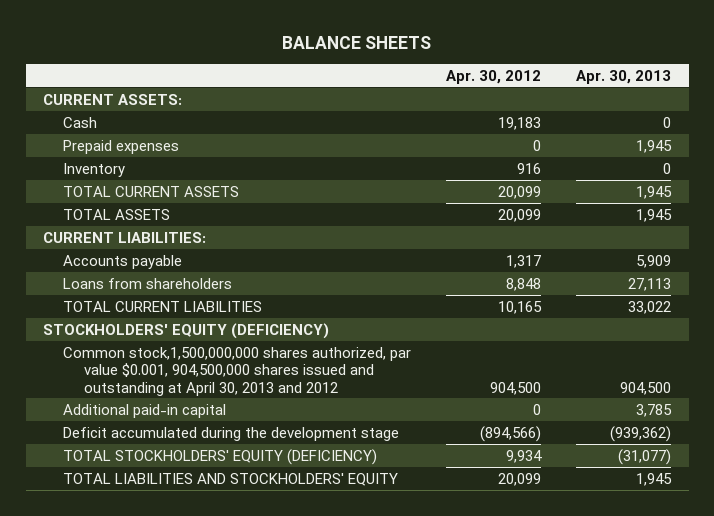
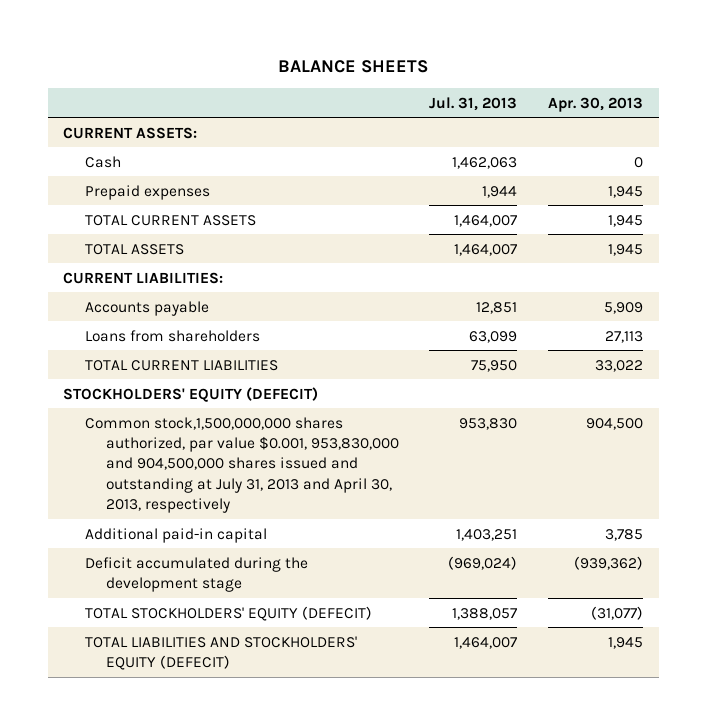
[446,69,542,84] Apr. 30, 2012 -> none
none -> [429,96,518,111] Jul. 31, 2013
[63,162,126,177] Inventory -> none
[43,322,330,339] STOCKHOLDERS' EQUITY (DEFICIENCY) -> [63,386,319,402] STOCKHOLDERS' EQUITY (DEFECIT)
[63,346,412,396] Common stock,1,500,000,000 shares authorized, par value $0.001, 904,500,000 shares issued and outstanding at April 30, 2013 and 2012 -> [84,416,399,514] Common stock,1,500,000,000 shares authorized, par value $0.001, 953,830,000 and 904,500,000 shares issued and outstanding at July 31, 2013 and April 30, 2013, respectively
[63,448,378,465] TOTAL STOCKHOLDERS' EQUITY (DEFICIENCY) -> [84,605,372,621] TOTAL STOCKHOLDERS' EQUITY (DEFECIT)
[63,472,399,486] TOTAL LIABILITIES AND STOCKHOLDERS' EQUITY -> [84,635,357,670] TOTAL LIABILITIES AND STOCKHOLDERS' EQUITY (DEFECIT)

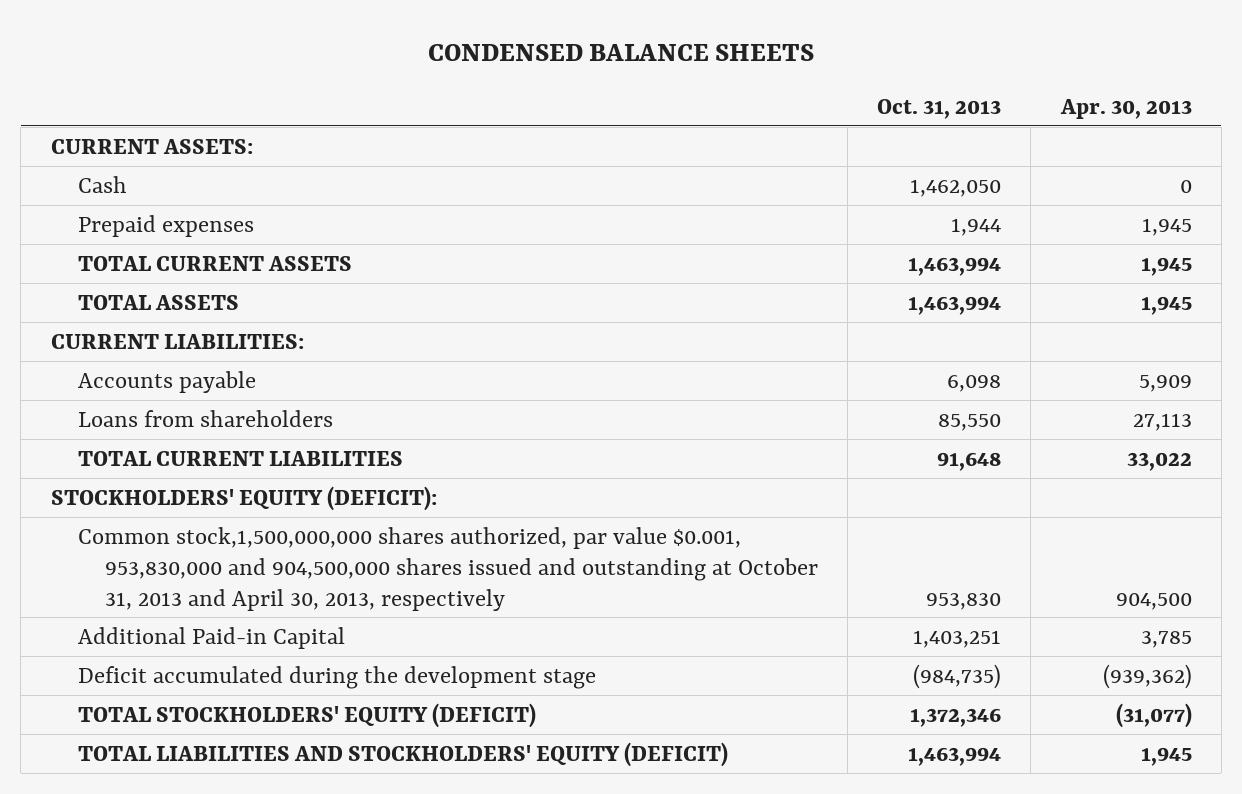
[278,60,429,74] BALANCE SHEETS -> [428,44,815,62] CONDENSED BALANCE SHEETS
[429,96,518,111] Jul. 31, 2013 -> none
none -> [877,99,1002,120] Oct. 31, 2013
[63,386,319,402] STOCKHOLDERS' EQUITY (DEFECIT) -> [50,485,437,511] STOCKHOLDERS' EQUITY (DEFICIT):
[84,416,399,514] Common stock,1,500,000,000 shares authorized, par value $0.001, 953,830,000 and 904,500,000 shares issued and outstanding at July 31, 2013 and April 30, 2013, respectively -> [77,526,818,611] Common stock,1,500,000,000 shares authorized, par value $0.001, 953,830,000 and 904,500,000 shares issued and outstanding at October 31, 2013 and April 30, 2013, respectively
[84,527,267,543] Additional paid-in capital -> [77,626,345,649] Additional Paid-in Capital
[84,605,372,621] TOTAL STOCKHOLDERS' EQUITY (DEFECIT) -> [77,702,536,728] TOTAL STOCKHOLDERS' EQUITY (DEFICIT)
[84,635,357,670] TOTAL LIABILITIES AND STOCKHOLDERS' EQUITY (DEFECIT) -> [77,741,728,767] TOTAL LIABILITIES AND STOCKHOLDERS' EQUITY (DEFICIT)

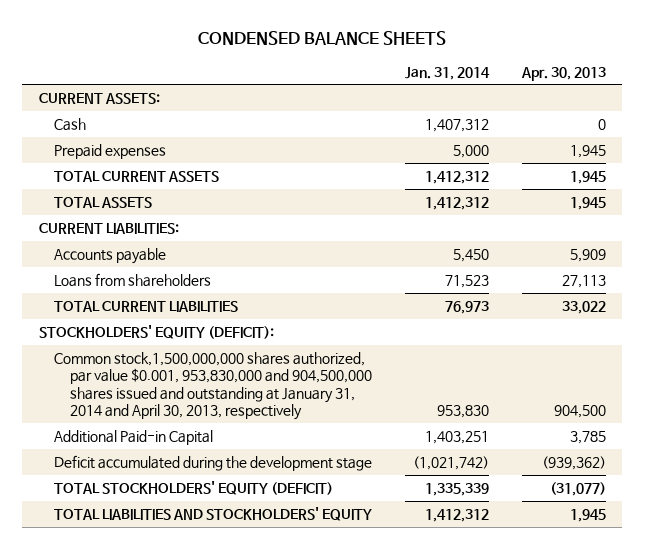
[877,99,1002,120] Oct. 31, 2013 -> none
none -> [405,66,491,80] Jan. 31, 2014
[77,526,818,611] Common stock,1,500,000,000 shares authorized, par value $0.001, 953,830,000 and 904,500,000 shares issued and outstanding at October 31, 2013 and April 30, 2013, respectively -> [54,352,372,421] Common stock,1,500,000,000 shares authorized, par value $0.001, 953,830,000 and 904,500,000 shares issued and outstanding at January 31, 2014 and April 30, 2013, respectively
[77,741,728,767] TOTAL LIABILITIES AND STOCKHOLDERS' EQUITY (DEFICIT) -> [54,507,373,522] TOTAL LIABILITIES AND STOCKHOLDERS' EQUITY

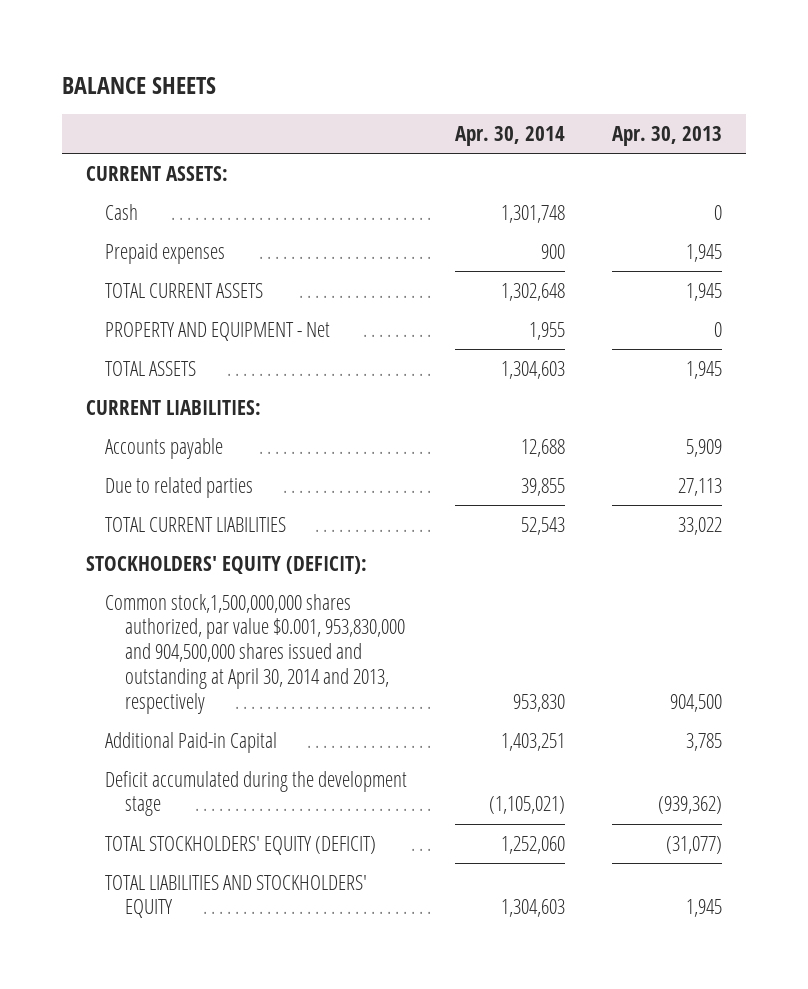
[198,31,447,46] CONDENSED BALANCE SHEETS -> [62,76,217,94] BALANCE SHEETS
[405,66,491,80] Jan. 31, 2014 -> none
none -> [454,125,565,146] Apr. 30, 2014
none -> [105,321,331,341] PROPERTY AND EQUIPMENT - Net
[54,273,212,288] Loans from shareholders -> [105,476,254,498] Due to related parties
[54,352,372,421] Common stock,1,500,000,000 shares authorized, par value $0.001, 953,830,000 and 904,500,000 shares issued and outstanding at January 31, 2014 and April 30, 2013, respectively -> [105,593,406,714] Common stock,1,500,000,000 shares authorized, par value $0.001, 953,830,000 and 904,500,000 shares issued and outstanding at April 30, 2014 and 2013, respectively

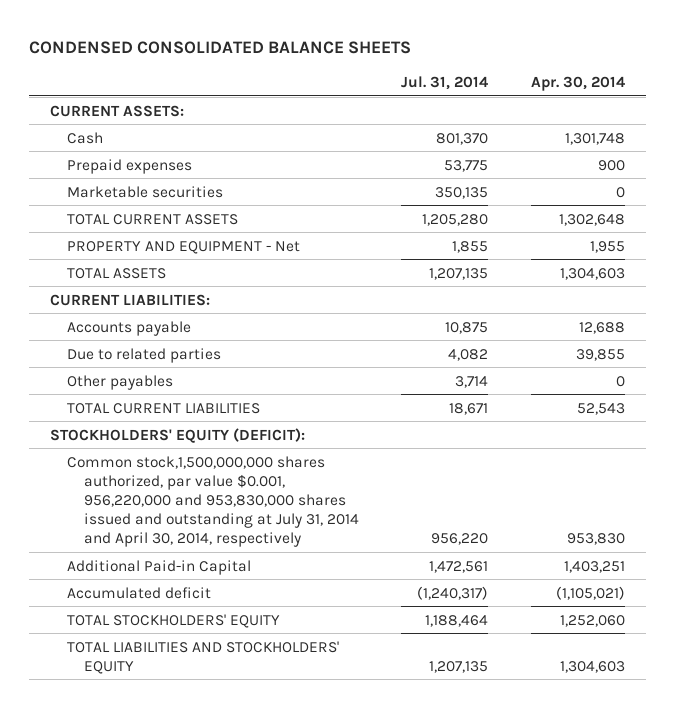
[62,76,217,94] BALANCE SHEETS -> [28,40,411,54] CONDENSED CONSOLIDATED BALANCE SHEETS
[611,125,722,146] Apr. 30, 2013 -> none
none -> [401,75,489,90] Jul. 31, 2014
none -> [66,185,223,198] Marketable securities
none -> [66,374,173,390] Other payables
[105,593,406,714] Common stock,1,500,000,000 shares authorized, par value $0.001, 953,830,000 and 904,500,000 shares issued and outstanding at April 30, 2014 and 2013, respectively -> [66,455,359,547] Common stock,1,500,000,000 shares authorized, par value $0.001, 956,220,000 and 953,830,000 shares issued and outstanding at July 31, 2014 and April 30, 2014, respectively
[105,770,408,817] Deficit accumulated during the development stage -> [66,586,211,599] Accumulated deficit
[105,835,377,855] TOTAL STOCKHOLDERS' EQUITY (DEFICIT) -> [66,613,280,628] TOTAL STOCKHOLDERS' EQUITY

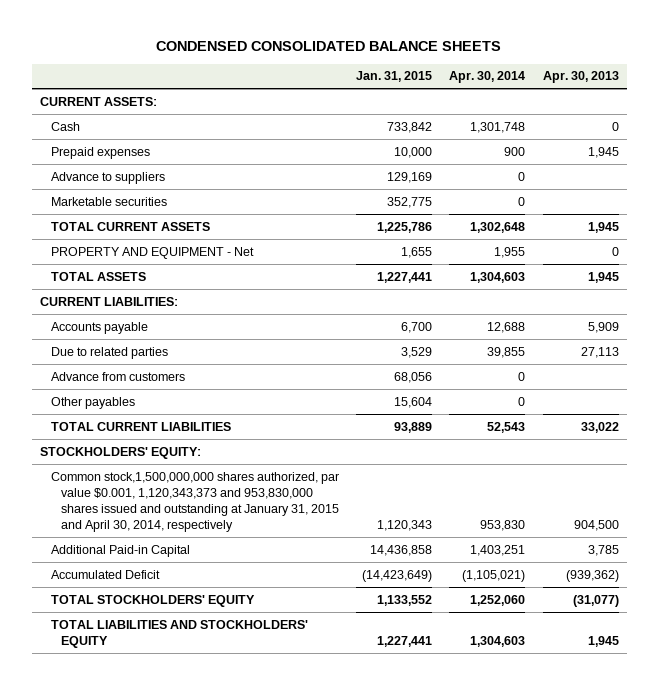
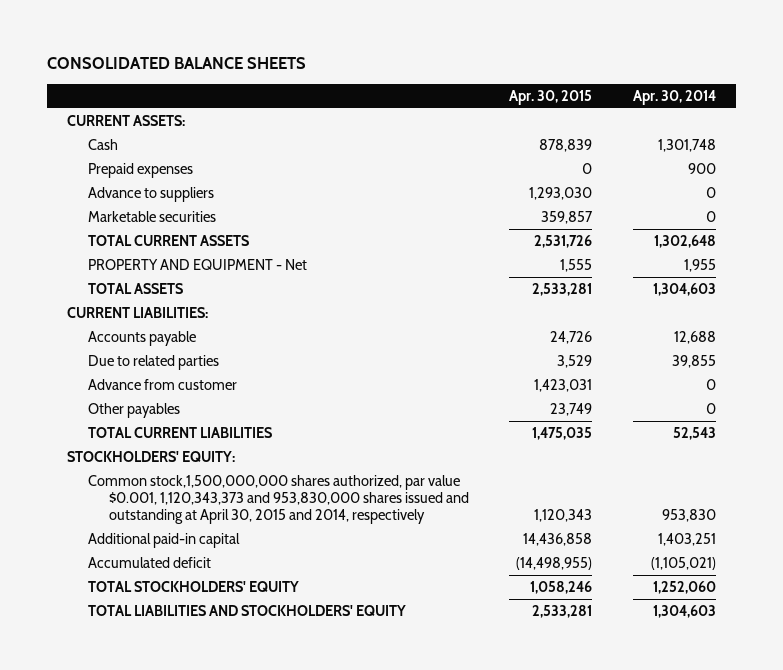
[156,41,502,52] CONDENSED CONSOLIDATED BALANCE SHEETS -> [46,57,306,70] CONSOLIDATED BALANCE SHEETS
[356,71,433,83] Jan. 31, 2015 -> none
[542,71,619,84] Apr. 30, 2013 -> none
none -> [509,89,593,105] Apr. 30, 2015
[50,371,185,381] Advance from customers -> [87,379,237,391] Advance from customer
[50,471,340,533] Common stock,1,500,000,000 shares authorized, par value $0.001, 1,120,343,373 and 953,830,000 shares issued and outstanding at January 31, 2015 and April 30, 2014, respectively -> [87,475,469,525] Common stock,1,500,000,000 shares authorized, par value $0.001, 1,120,343,373 and 953,830,000 shares issued and outstanding at April 30, 2015 and 2014, respectively
[50,544,190,557] Additional Paid-in Capital -> [87,533,240,549] Additional paid-in capital
[50,569,160,579] Accumulated Deficit -> [87,557,211,569] Accumulated deficit

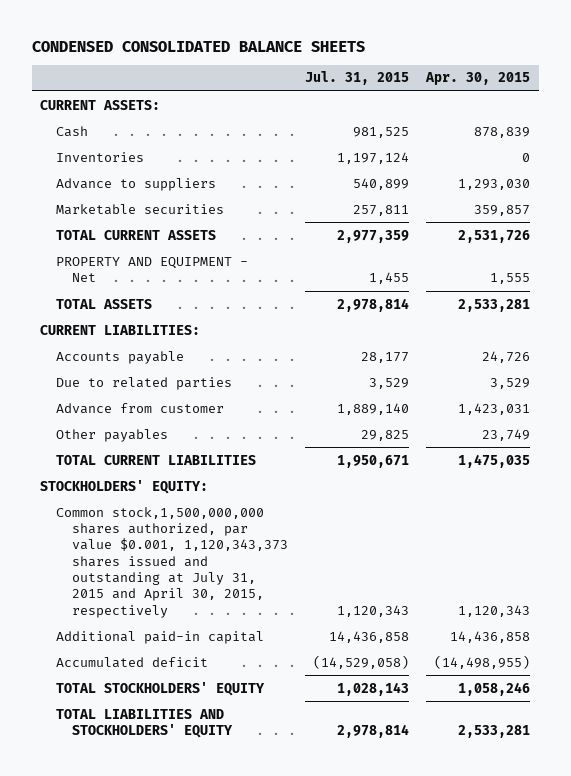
[46,57,306,70] CONSOLIDATED BALANCE SHEETS -> [31,40,365,52] CONDENSED CONSOLIDATED BALANCE SHEETS
[633,89,717,105] Apr. 30, 2014 -> none
none -> [304,71,409,86] Jul. 31, 2015
[87,163,193,179] Prepaid expenses -> none
none -> [56,151,145,162] Inventories
[87,475,469,525] Common stock,1,500,000,000 shares authorized, par value $0.001, 1,120,343,373 and 953,830,000 shares issued and outstanding at April 30, 2015 and 2014, respectively -> [56,506,288,618] Common stock,1,500,000,000 shares authorized, par value $0.001, 1,120,343,373 shares issued and outstanding at July 31, 2015 and April 30, 2015, respectively

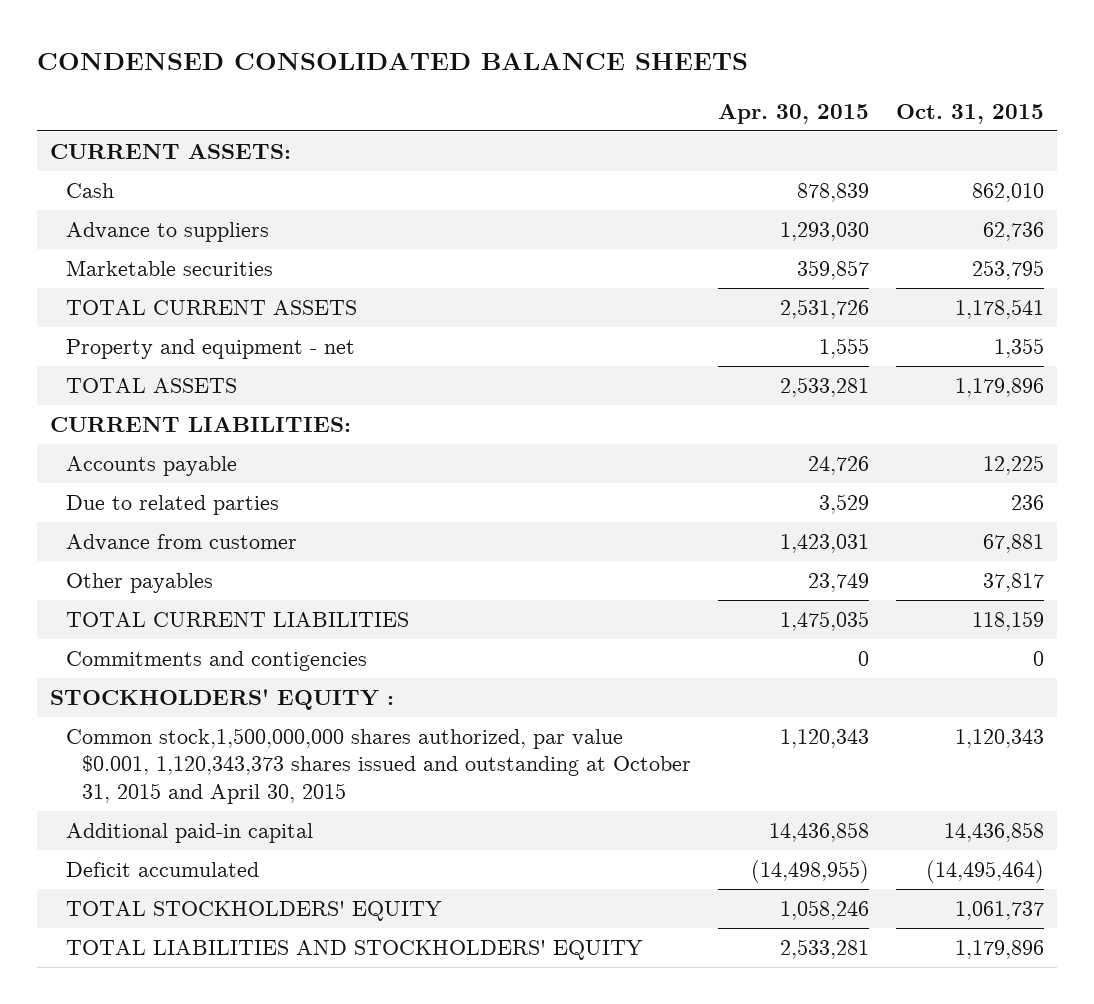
[304,71,409,86] Jul. 31, 2015 -> none
none -> [895,103,1044,124] Oct. 31, 2015
[56,151,145,162] Inventories -> none
[56,256,249,283] PROPERTY AND EQUIPMENT - Net -> [66,339,356,360] Property and equipment - net
none -> [66,651,368,672] Commitments and contigencies
[40,479,209,494] STOCKHOLDERS' EQUITY: -> [50,689,395,711] STOCKHOLDERS' EQUITY :
[56,506,288,618] Common stock,1,500,000,000 shares authorized, par value $0.001, 1,120,343,373 shares issued and outstanding at July 31, 2015 and April 30, 2015, respectively -> [66,728,692,804] Common stock,1,500,000,000 shares authorized, par value $0.001, 1,120,343,373 shares issued and outstanding at October 31, 2015 and April 30, 2015
[56,656,209,668] Accumulated deficit -> [66,862,260,878] Deficit accumulated

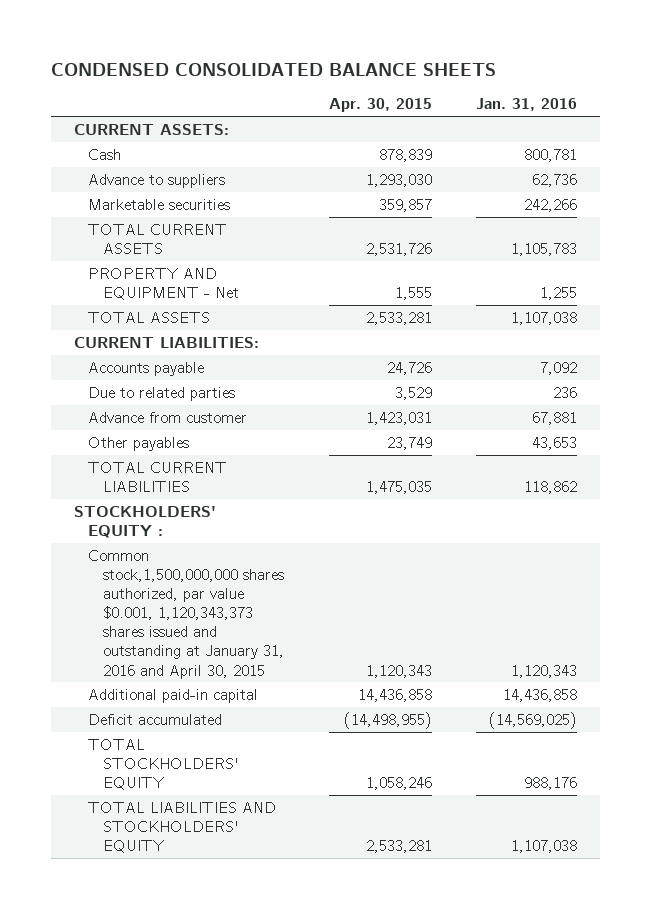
[895,103,1044,124] Oct. 31, 2015 -> none
none -> [476,98,578,112] Jan. 31, 2016
[66,339,356,360] Property and equipment - net -> [88,267,240,300] PROPERTY AND EQUIPMENT - Net
[66,651,368,672] Commitments and contigencies -> none
[66,728,692,804] Common stock,1,500,000,000 shares authorized, par value $0.001, 1,120,343,373 shares issued and outstanding at October 31, 2015 and April 30, 2015 -> [88,549,285,679] Common stock,1,500,000,000 shares authorized, par value $0.001, 1,120,343,373 shares issued and outstanding at January 31, 2016 and April 30, 2015

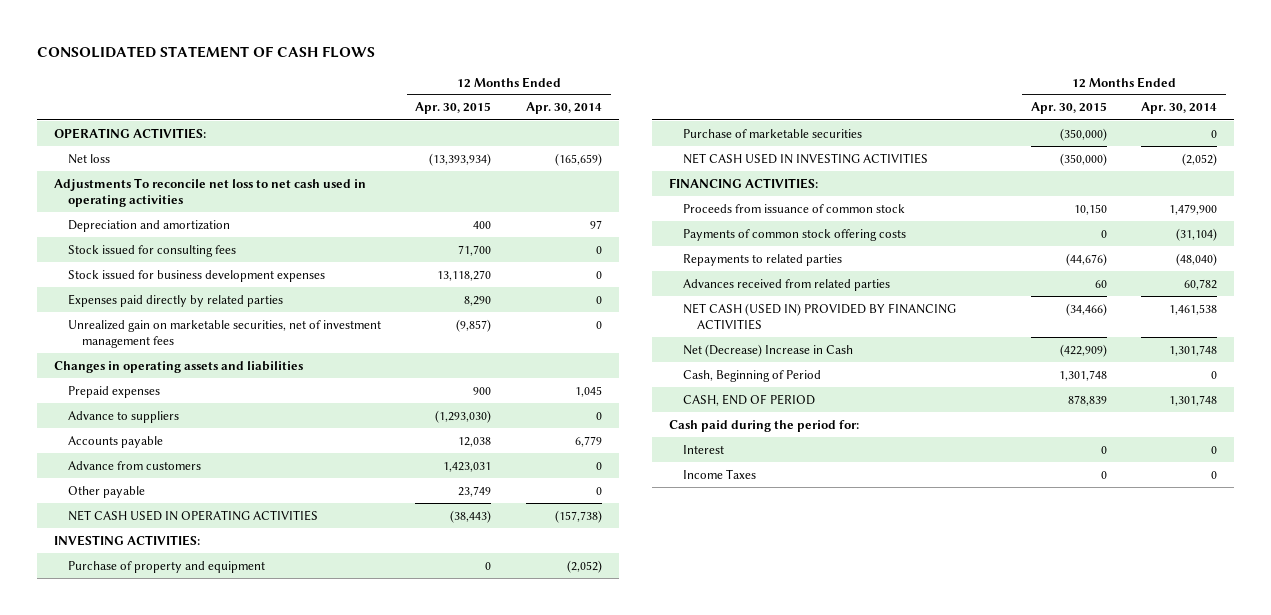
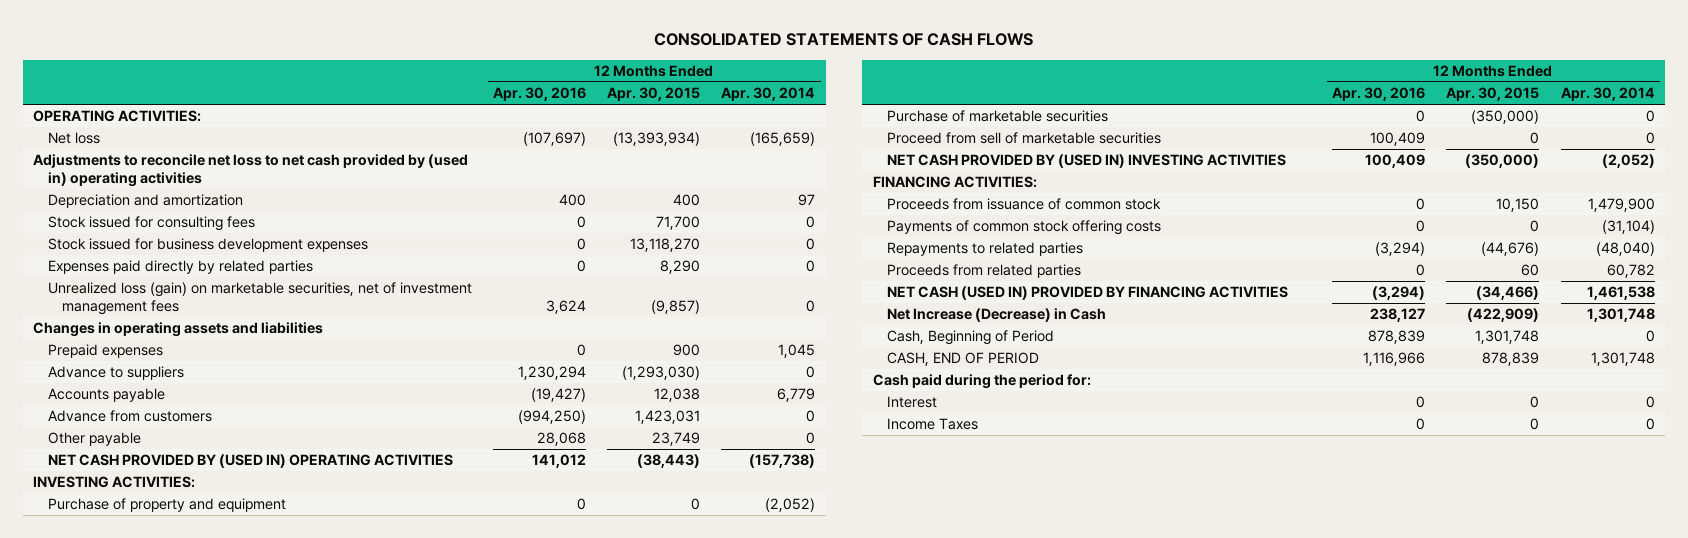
[36,45,375,58] CONSOLIDATED STATEMENT OF CASH FLOWS -> [653,33,1033,47] CONSOLIDATED STATEMENTS OF CASH FLOWS
none -> [492,87,586,102] Apr. 30, 2016
[53,177,366,208] Adjustments To reconcile net loss to net cash used in operating activities -> [33,154,469,187] Adjustments to reconcile net loss to net cash provided by (used in) operating activities
[67,319,381,349] Unrealized gain on marketable securities, net of investment management fees -> [47,282,472,315] Unrealized loss (gain) on marketable securities, net of investment management fees
[67,509,318,521] NET CASH USED IN OPERATING ACTIVITIES -> [47,454,453,469] NET CASH PROVIDED BY (USED IN) OPERATING ACTIVITIES
none -> [887,132,1162,145] Proceed from sell of marketable securities
[683,152,929,164] NET CASH USED IN INVESTING ACTIVITIES -> [887,154,1287,169] NET CASH PROVIDED BY (USED IN) INVESTING ACTIVITIES
[683,278,891,291] Advances received from related parties -> [887,264,1082,279] Proceeds from related parties
[683,343,854,357] Net (Decrease) Increase in Cash -> [887,308,1107,323] Net Increase (Decrease) in Cash

